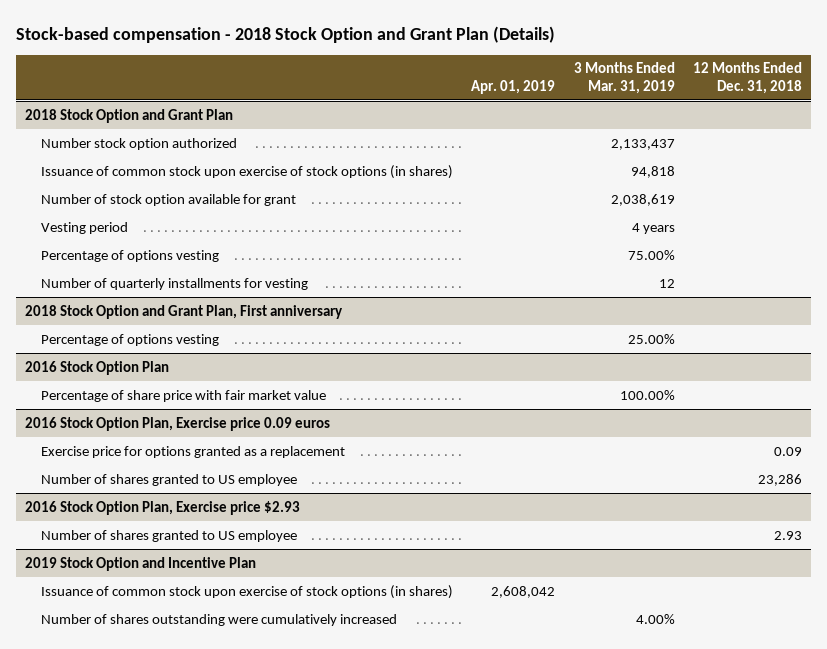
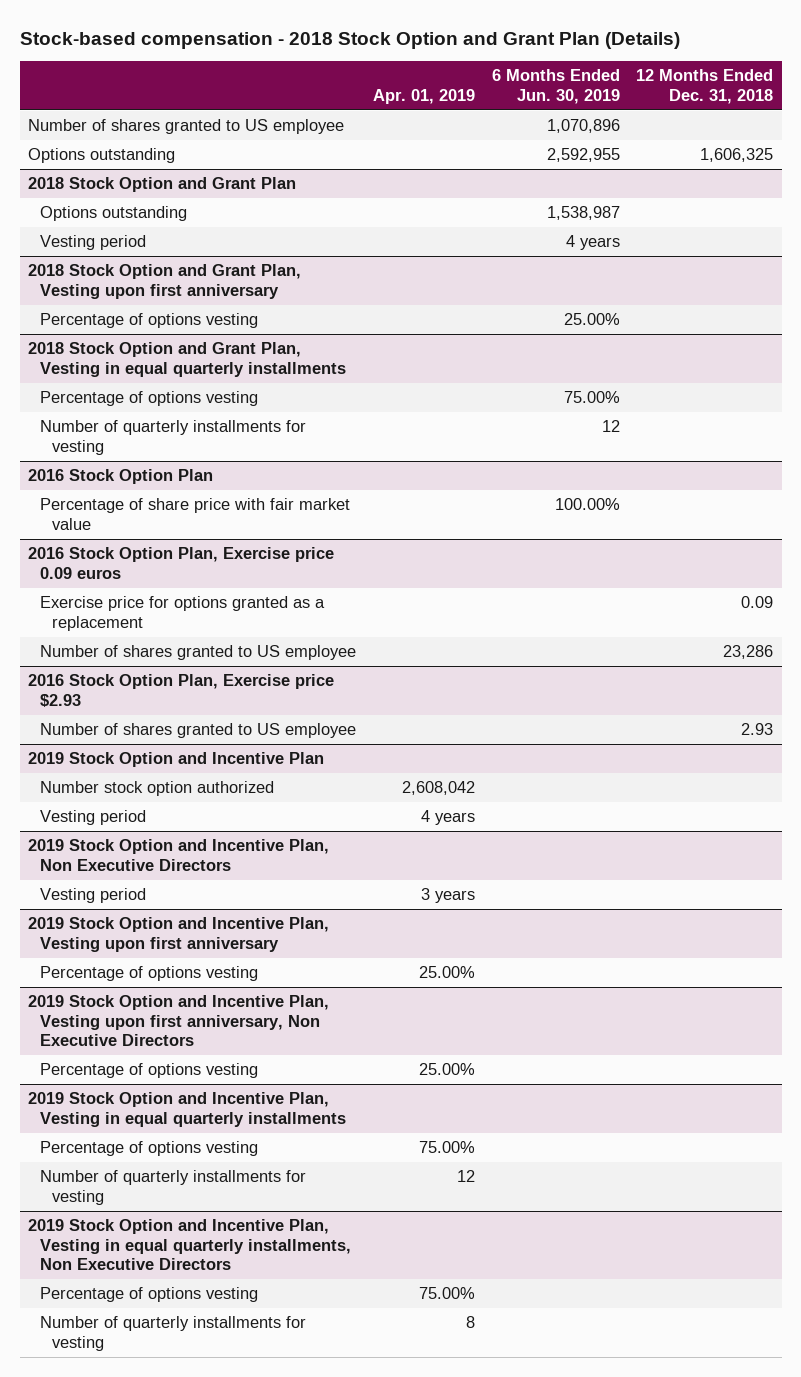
[573,62,675,95] 3 Months Ended Mar. 31, 2019 -> none
none -> [491,69,620,104] 6 Months Ended Jun. 30, 2019
none -> [27,119,344,135] Number of shares granted to US employee
none -> [27,148,175,164] Options outstanding
[41,137,238,150] Number stock option authorized -> none
[41,164,454,179] Issuance of common stock upon exercise of stock options (in shares) -> none
[41,193,297,206] Number of stock option available for grant -> none
none -> [39,206,187,222] Options outstanding
[41,249,220,262] Percentage of options vesting -> none
[41,277,309,290] Number of quarterly installments for vesting -> none
[25,304,344,319] 2018 Stock Option and Grant Plan, First anniversary -> [27,264,301,299] 2018 Stock Option and Grant Plan, Vesting upon first anniversary
none -> [27,342,346,377] 2018 Stock Option and Grant Plan, Vesting in equal quarterly installments
none -> [39,391,258,407] Percentage of options vesting
none -> [39,420,306,455] Number of quarterly installments for vesting
[41,613,398,626] Number of shares outstanding were cumulatively increased -> none
[41,584,454,599] Issuance of common stock upon exercise of stock options (in shares) -> [39,781,274,797] Number stock option authorized
none -> [39,810,146,826] Vesting period
none -> [27,839,329,871] 2019 Stock Option and Incentive Plan, Non Executive Directors
none -> [39,888,146,904] Vesting period
none -> [27,917,329,952] 2019 Stock Option and Incentive Plan, Vesting upon first anniversary
none -> [39,966,258,982] Percentage of options vesting
none -> [27,995,329,1046] 2019 Stock Option and Incentive Plan, Vesting upon first anniversary, Non Executive Directors
none -> [39,1063,258,1079] Percentage of options vesting
none -> [27,1092,346,1127] 2019 Stock Option and Incentive Plan, Vesting in equal quarterly installments
none -> [39,1141,258,1157] Percentage of options vesting
none -> [39,1170,306,1205] Number of quarterly installments for vesting
none -> [27,1219,351,1270] 2019 Stock Option and Incentive Plan, Vesting in equal quarterly installments, Non Executive Directors
none -> [39,1287,258,1303] Percentage of options vesting
none -> [39,1316,306,1351] Number of quarterly installments for vesting

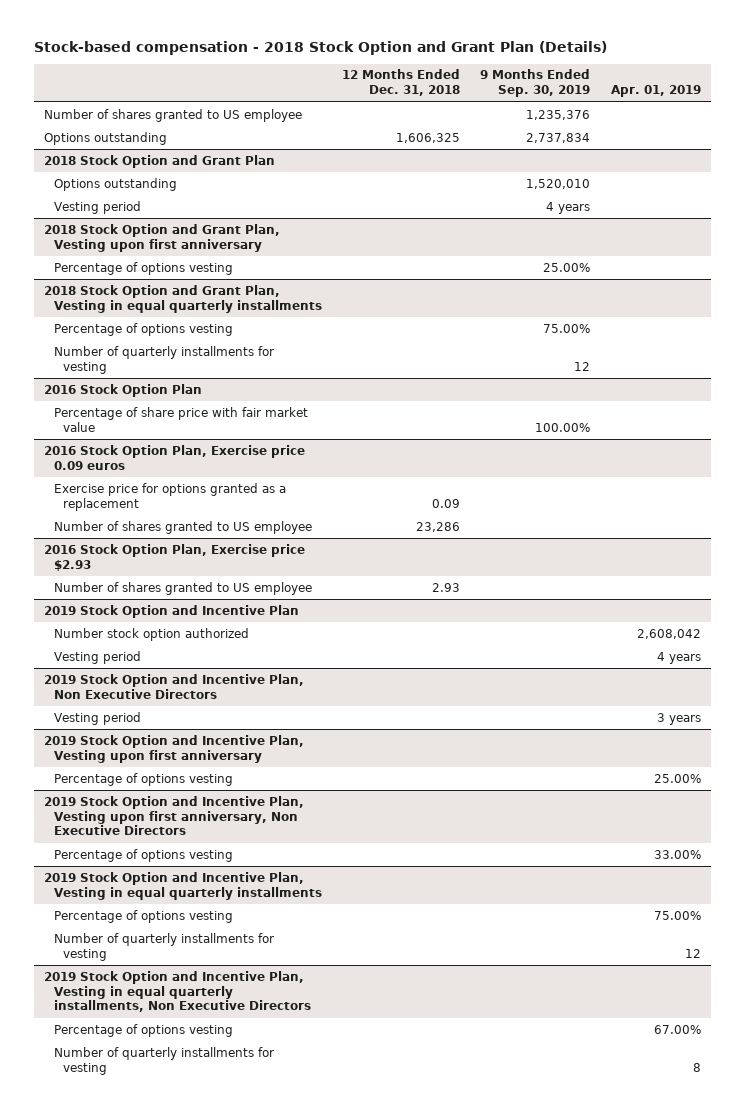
[491,69,620,104] 6 Months Ended Jun. 30, 2019 -> none
none -> [480,69,591,98] 9 Months Ended Sep. 30, 2019
[418,1063,475,1076] 25.00% -> [653,849,701,859] 33.00%
[418,1287,475,1300] 75.00% -> [653,1024,701,1034] 67.00%

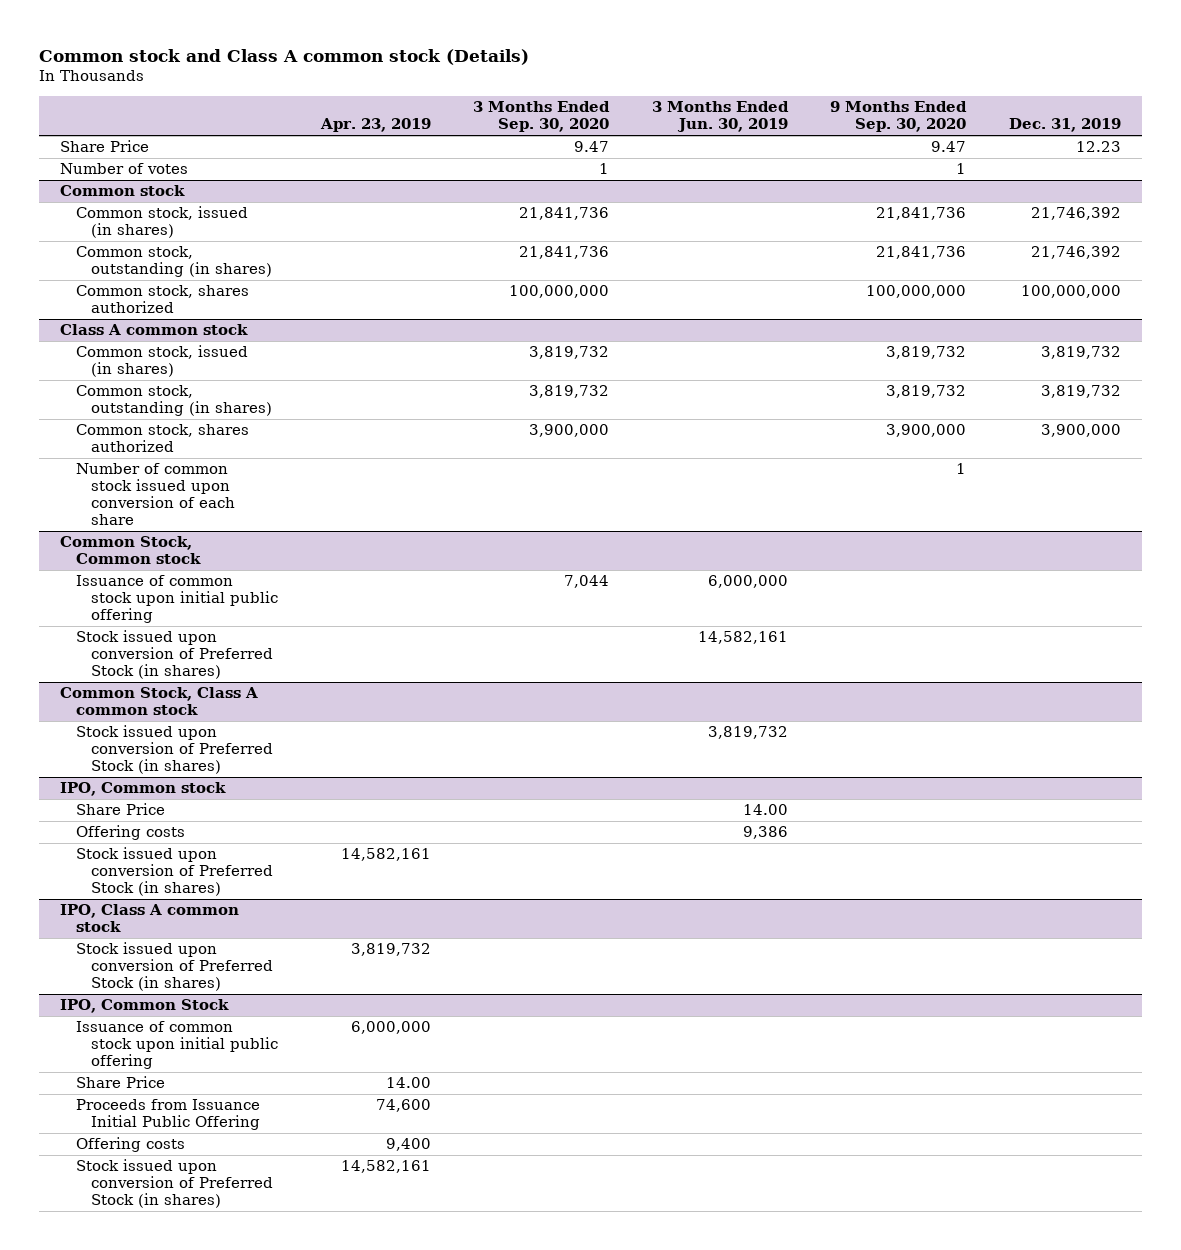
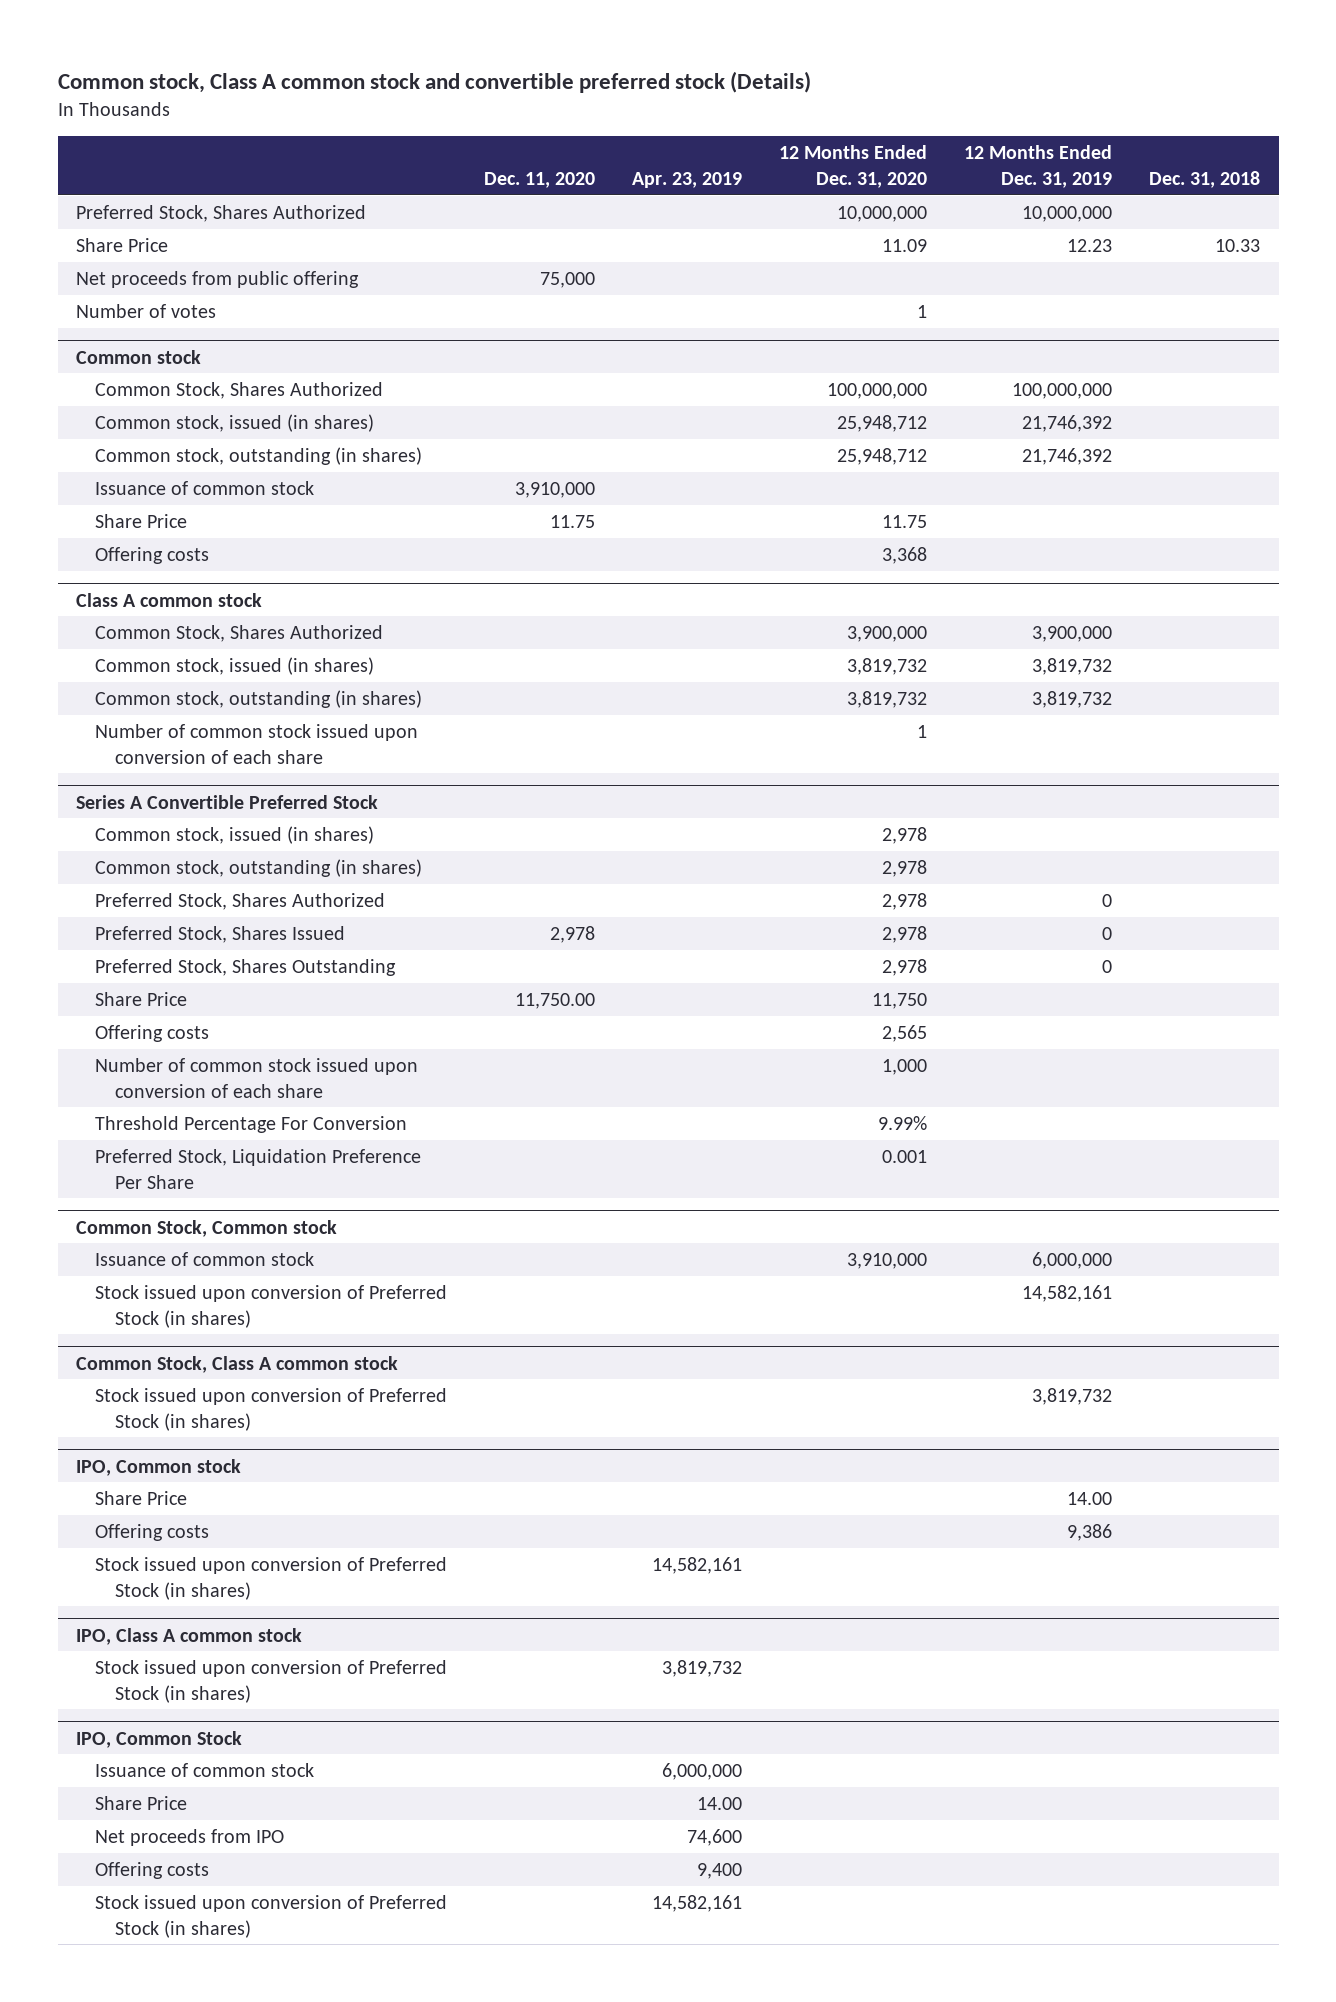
[39,48,530,65] Common stock and Class A common stock (Details) -> [57,70,811,93] Common stock, Class A common stock and convertible preferred stock (Details)
[473,101,611,133] 3 Months Ended Sep. 30, 2020 -> none
[651,101,789,133] 3 Months Ended Jun. 30, 2019 -> none
[830,101,968,133] 9 Months Ended Sep. 30, 2020 -> none
[1008,118,1121,133] Dec. 31, 2019 -> none
none -> [484,171,596,188] Dec. 11, 2020
none -> [779,145,928,188] 12 Months Ended Dec. 31, 2020
none -> [964,145,1113,188] 12 Months Ended Dec. 31, 2019
none -> [1149,170,1261,188] Dec. 31, 2018
none -> [76,204,367,222] Preferred Stock, Shares Authorized
none -> [76,270,360,288] Net proceeds from public offering
none -> [95,381,384,399] Common Stock, Shares Authorized
[75,285,249,314] Common stock, shares authorized -> none
none -> [95,480,315,495] Issuance of common stock
none -> [95,513,188,528] Share Price
none -> [95,546,210,564] Offering costs
none -> [95,624,384,642] Common Stock, Shares Authorized
[75,424,249,453] Common stock, shares authorized -> none
none -> [76,794,379,809] Series A Convertible Preferred Stock
none -> [95,825,375,844] Common stock, issued (in shares)
none -> [95,858,423,877] Common stock, outstanding (in shares)
none -> [95,892,386,910] Preferred Stock, Shares Authorized
none -> [95,925,346,943] Preferred Stock, Shares Issued
none -> [95,958,397,976] Preferred Stock, Shares Outstanding
none -> [95,991,188,1006] Share Price
none -> [95,1024,210,1042] Offering costs
none -> [95,1057,419,1098] Number of common stock issued upon conversion of each share
none -> [95,1115,408,1133] Threshold Percentage For Conversion
none -> [95,1148,422,1189] Preferred Stock, Liquidation Preference Per Share
[75,575,279,624] Issuance of common stock upon initial public offering -> [95,1251,315,1266] Issuance of common stock
[75,1021,279,1070] Issuance of common stock upon initial public offering -> [95,1762,315,1777] Issuance of common stock
[75,1099,261,1131] Proceeds from Issuance Initial Public Offering -> [95,1828,285,1846] Net proceeds from IPO

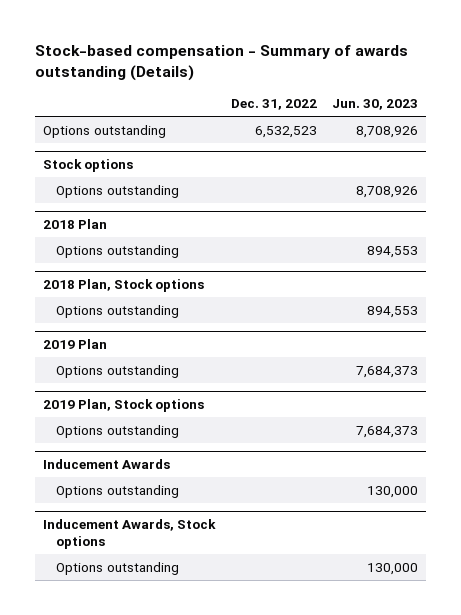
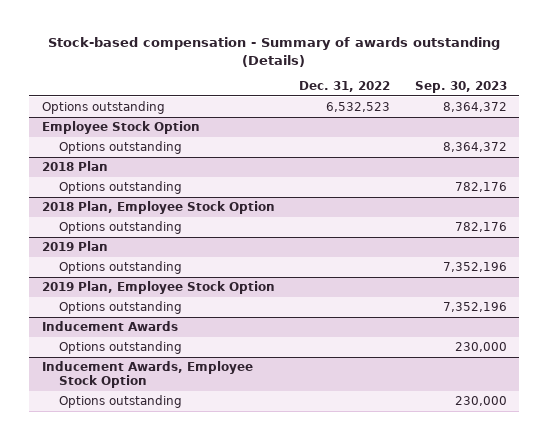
[332,99,419,111] Jun. 30, 2023 -> none
none -> [415,81,508,94] Sep. 30, 2023
[42,159,133,173] Stock options -> [41,120,200,134] Employee Stock Option
[42,279,204,293] 2018 Plan, Stock options -> [41,200,275,214] 2018 Plan, Employee Stock Option
[42,399,204,413] 2019 Plan, Stock options -> [41,280,275,294] 2019 Plan, Employee Stock Option
[42,519,216,549] Inducement Awards, Stock options -> [41,360,253,389] Inducement Awards, Employee Stock Option

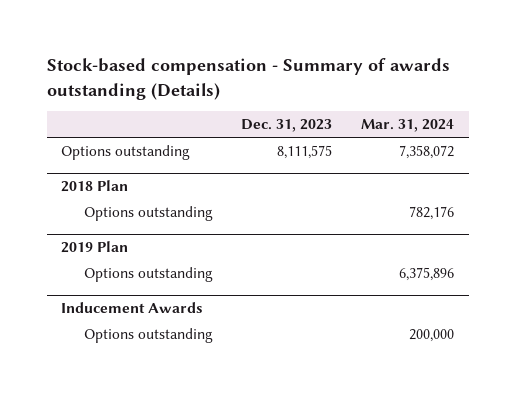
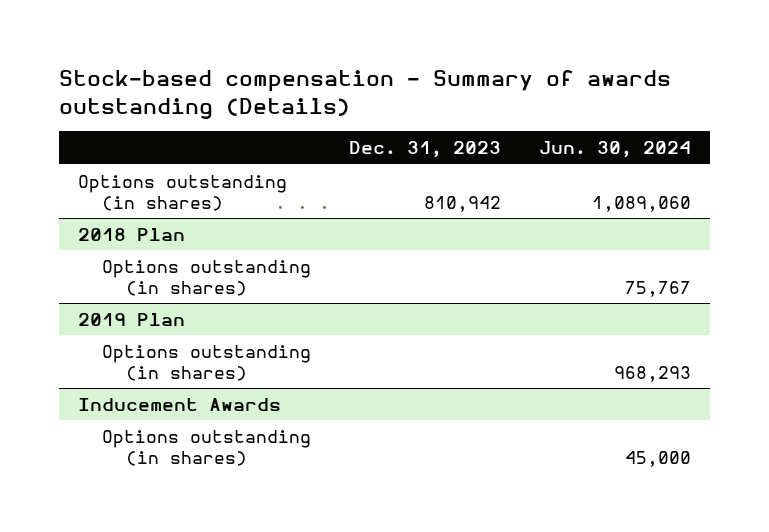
[361,119,455,133] Mar. 31, 2024 -> none
none -> [539,141,692,159] Jun. 30, 2024
[61,144,191,160] Options outstanding -> [77,174,287,211] Options outstanding (in shares)
[277,144,333,159] 8,111,575 -> [423,195,501,212] 810,942
[83,205,213,221] Options outstanding -> [101,259,311,296] Options outstanding (in shares)
[83,266,213,282] Options outstanding -> [101,344,311,381] Options outstanding (in shares)
[83,327,213,343] Options outstanding -> [101,429,311,466] Options outstanding (in shares)

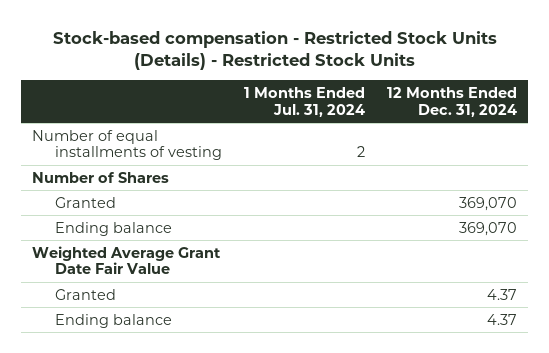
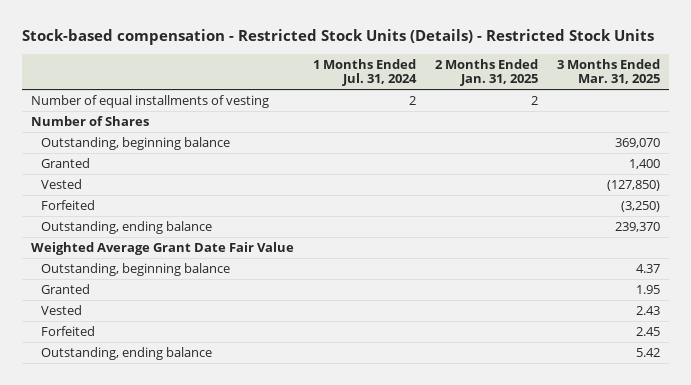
[386,87,517,117] 12 Months Ended Dec. 31, 2024 -> none
none -> [434,58,538,87] 2 Months Ended Jan. 31, 2025
none -> [556,58,660,85] 3 Months Ended Mar. 31, 2025
none -> [40,136,230,150] Outstanding, beginning balance
none -> [40,178,82,189] Vested
none -> [40,199,95,210] Forfeited
[54,221,172,236] Ending balance -> [40,220,212,234] Outstanding, ending balance
none -> [40,262,230,276] Outstanding, beginning balance
none -> [40,304,82,315] Vested
none -> [40,325,95,336] Forfeited
[54,313,172,328] Ending balance -> [40,346,212,360] Outstanding, ending balance

